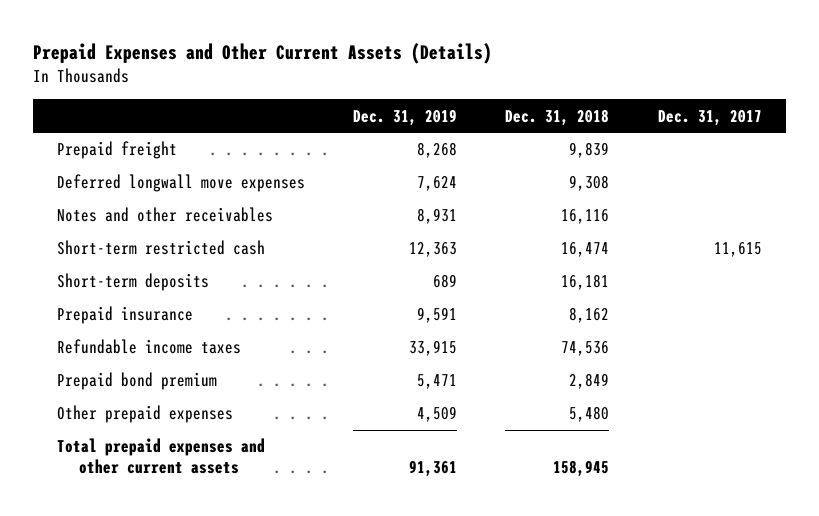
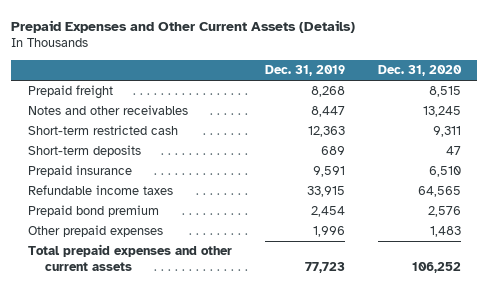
[505,108,610,126] Dec. 31, 2018 -> none
[657,109,762,126] Dec. 31, 2017 -> none
none -> [377,65,462,77] Dec. 31, 2020
[57,174,306,193] Deferred longwall move expenses -> none
[417,208,458,225] 8,931 -> [310,106,345,118] 8,447
[417,374,458,390] 5,471 -> [310,206,345,218] 2,454
[417,406,458,423] 4,509 -> [312,226,345,238] 1,996
[409,459,458,477] 91,361 -> [304,262,345,274] 77,723

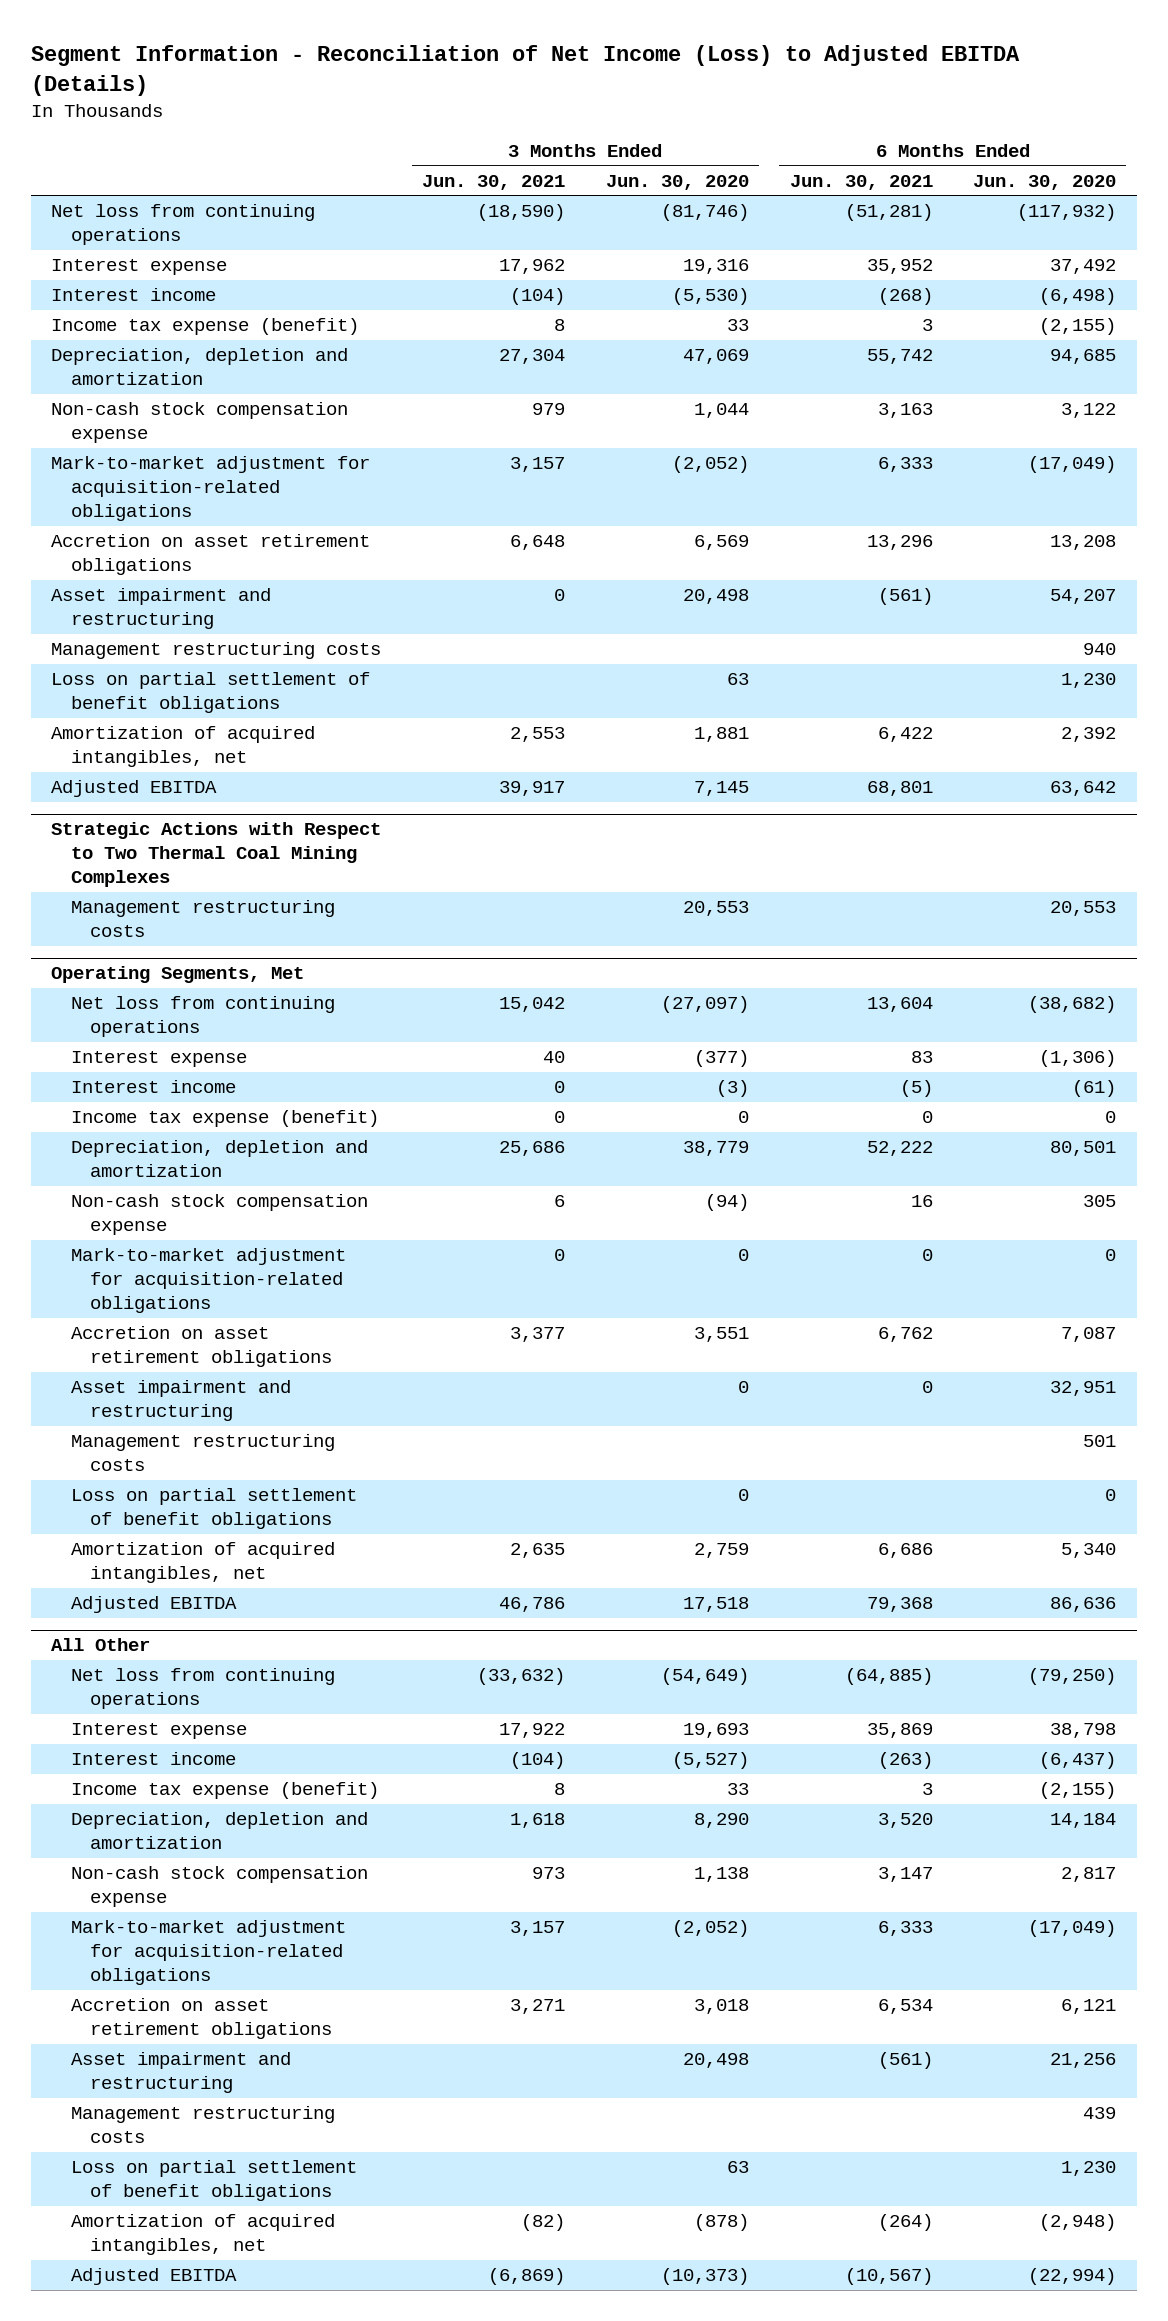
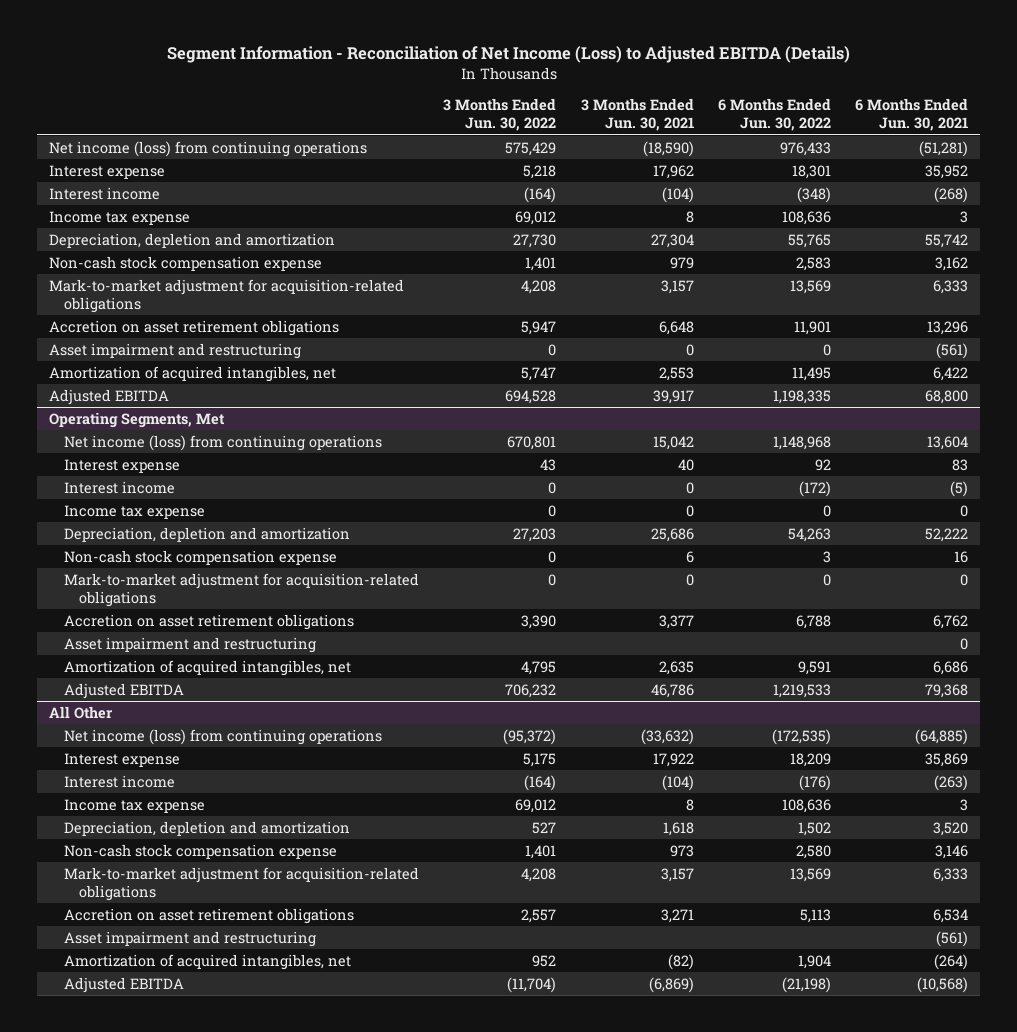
[605,174,749,190] Jun. 30, 2020 -> none
[973,174,1117,190] Jun. 30, 2020 -> none
none -> [443,97,557,132] 3 Months Ended Jun. 30, 2022
none -> [717,97,831,132] 6 Months Ended Jun. 30, 2022
[51,204,316,246] Net loss from continuing operations -> [49,140,368,157] Net income (loss) from continuing operations
[51,318,360,336] Income tax expense (benefit) -> [49,210,191,225] Income tax expense
[877,403,933,419] 3,163 -> [935,256,969,271] 3,162
[51,642,382,660] Management restructuring costs -> none
[51,672,371,714] Loss on partial settlement of benefit obligations -> none
[51,822,382,888] Strategic Actions with Respect to Two Thermal Coal Mining Complexes -> none
[70,900,335,938] Management restructuring costs -> none
[866,781,933,797] 68,801 -> [925,389,969,404] 68,800
[70,996,335,1038] Net loss from continuing operations -> [63,434,382,451] Net income (loss) from continuing operations
[70,1110,379,1128] Income tax expense (benefit) -> [63,504,205,519] Income tax expense
[70,1434,335,1472] Management restructuring costs -> none
[70,1488,357,1530] Loss on partial settlement of benefit obligations -> none
[70,1668,335,1710] Net loss from continuing operations -> [63,728,382,745] Net income (loss) from continuing operations
[70,1782,379,1800] Income tax expense (benefit) -> [63,798,205,813] Income tax expense
[877,1867,933,1883] 3,147 -> [935,844,969,859] 3,146
[70,2106,335,2144] Management restructuring costs -> none
[70,2160,357,2202] Loss on partial settlement of benefit obligations -> none
[844,2268,933,2286] (10,567) -> [917,976,969,993] (10,568)

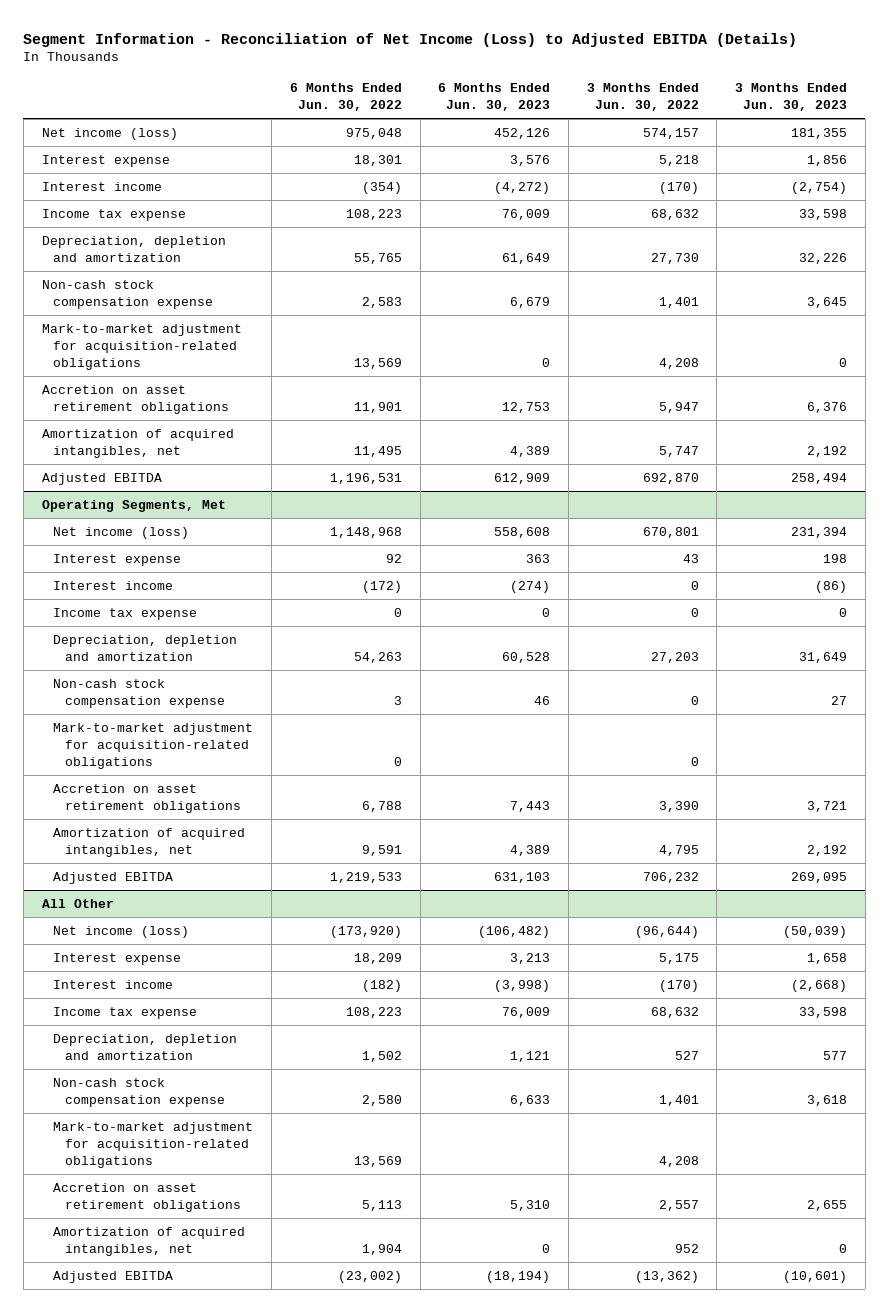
[580,97,694,132] 3 Months Ended Jun. 30, 2021 -> none
[855,97,969,132] 6 Months Ended Jun. 30, 2021 -> none
none -> [438,83,551,112] 6 Months Ended Jun. 30, 2023
none -> [735,83,848,112] 3 Months Ended Jun. 30, 2023
[49,140,368,157] Net income (loss) from continuing operations -> [41,127,178,140] Net income (loss)
[505,141,557,156] 575,429 -> [642,127,699,139] 574,157
[779,141,831,156] 976,433 -> [345,127,402,139] 975,048
[524,186,557,203] (164) -> [658,181,699,194] (170)
[796,186,831,203] (348) -> [361,181,402,194] (354)
[515,210,557,225] 69,012 -> [650,208,699,220] 68,632
[781,210,831,225] 108,636 -> [345,208,402,220] 108,223
[49,342,302,359] Asset impairment and restructuring -> none
[505,389,557,404] 694,528 -> [642,472,699,484] 692,870
[772,389,831,404] 1,198,335 -> [329,472,402,484] 1,196,531
[63,434,382,451] Net income (loss) from continuing operations -> [53,526,190,539] Net income (loss)
[63,636,316,653] Asset impairment and restructuring -> none
[63,728,382,745] Net income (loss) from continuing operations -> [53,925,190,938] Net income (loss)
[503,728,557,745] (95,372) -> [634,925,699,938] (96,644)
[771,728,831,745] (172,535) -> [329,925,402,938] (173,920)
[524,774,557,791] (164) -> [658,979,699,992] (170)
[798,774,831,791] (176) -> [361,979,402,992] (182)
[515,798,557,813] 69,012 -> [650,1006,699,1018] 68,632
[781,798,831,813] 108,636 -> [345,1006,402,1018] 108,223
[63,930,316,947] Asset impairment and restructuring -> none
[507,976,557,993] (11,704) -> [634,1270,699,1283] (13,362)
[781,976,831,993] (21,198) -> [337,1270,402,1283] (23,002)

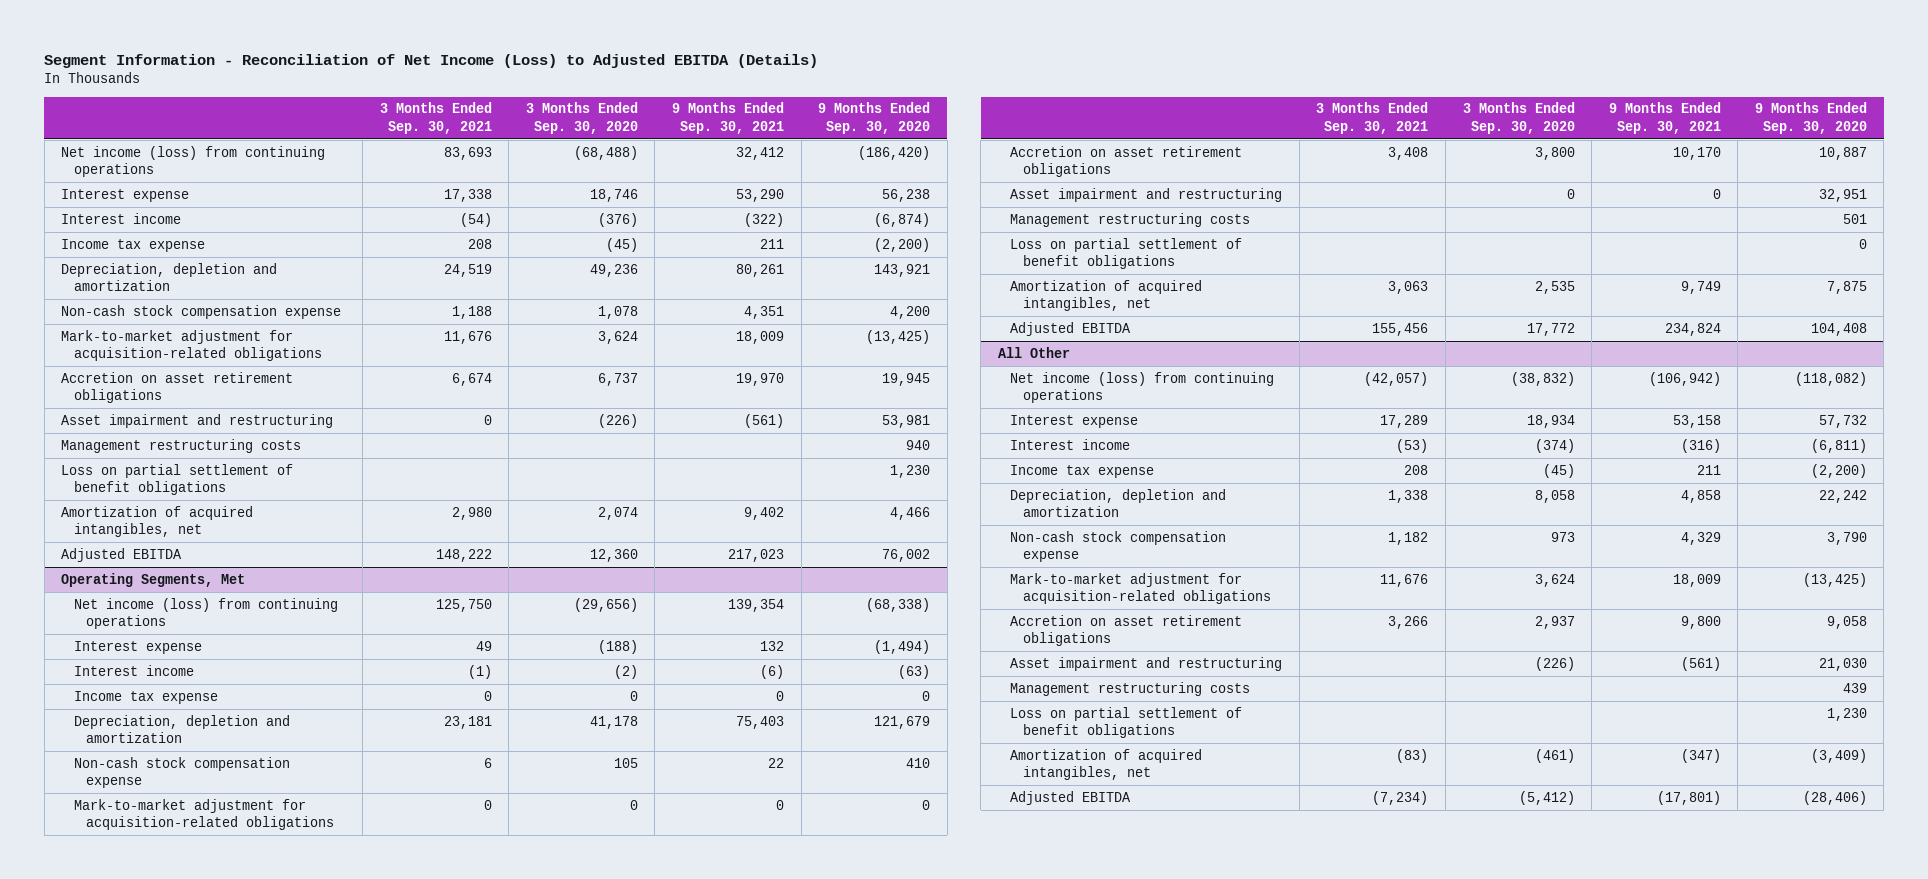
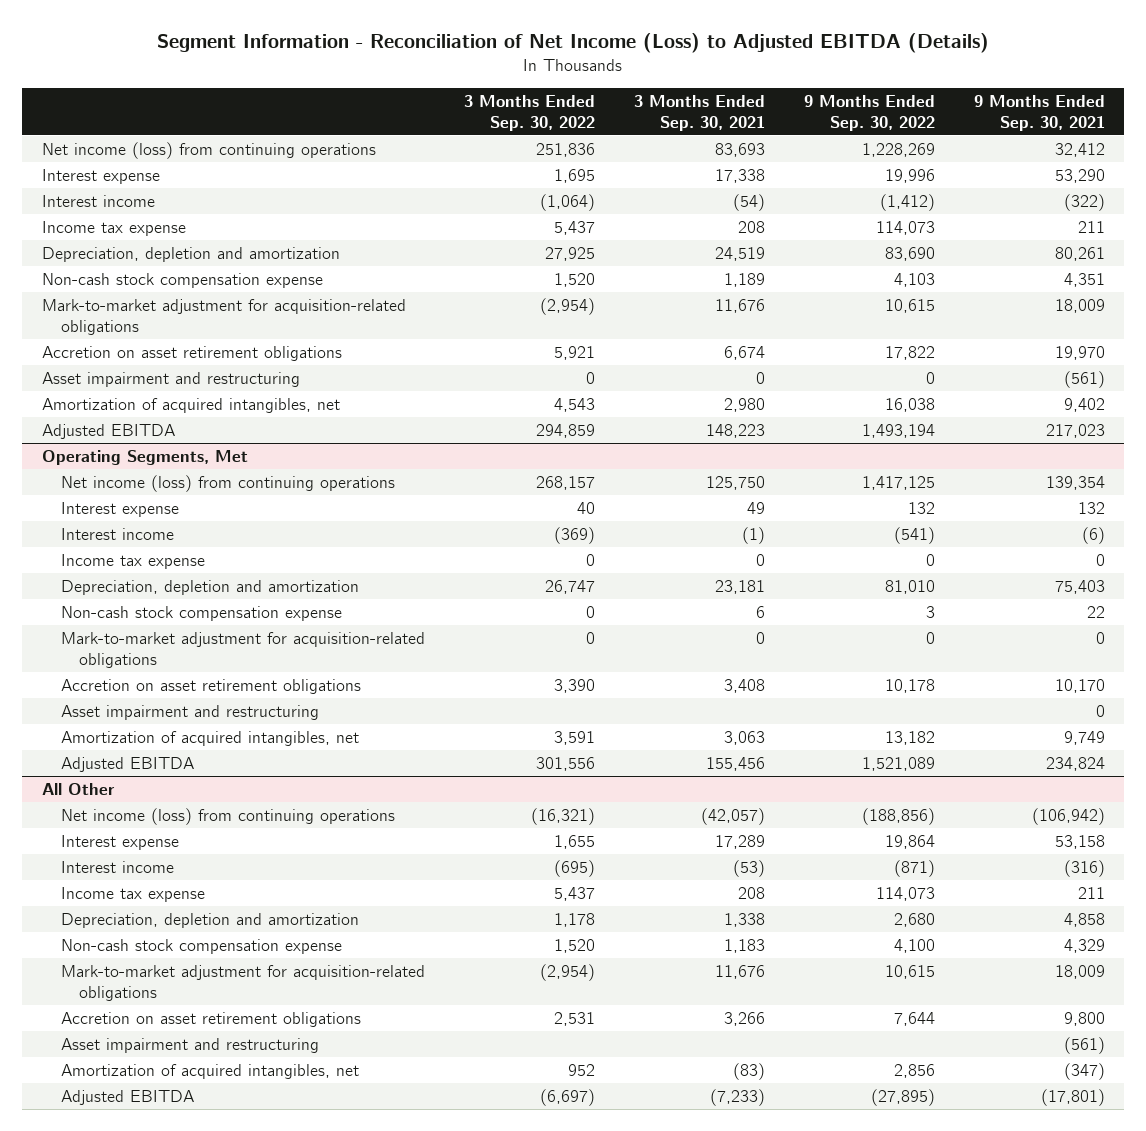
[525,102,638,134] 3 Months Ended Sep. 30, 2020 -> none
[818,102,931,134] 9 Months Ended Sep. 30, 2020 -> none
none -> [463,94,595,131] 3 Months Ended Sep. 30, 2022
none -> [803,94,935,131] 9 Months Ended Sep. 30, 2022
[451,305,492,319] 1,188 -> [723,272,765,287] 1,189
[61,438,302,453] Management restructuring costs -> none
[61,463,294,496] Loss on partial settlement of benefit obligations -> none
[435,548,492,562] 148,222 -> [705,423,765,438] 148,223
[1010,212,1251,227] Management restructuring costs -> none
[1010,237,1243,270] Loss on partial settlement of benefit obligations -> none
[1388,531,1429,545] 1,182 -> [723,938,765,953] 1,183
[1010,681,1251,696] Management restructuring costs -> none
[1010,706,1243,739] Loss on partial settlement of benefit obligations -> none
[1372,790,1429,805] (7,234) -> [709,1088,765,1106] (7,233)

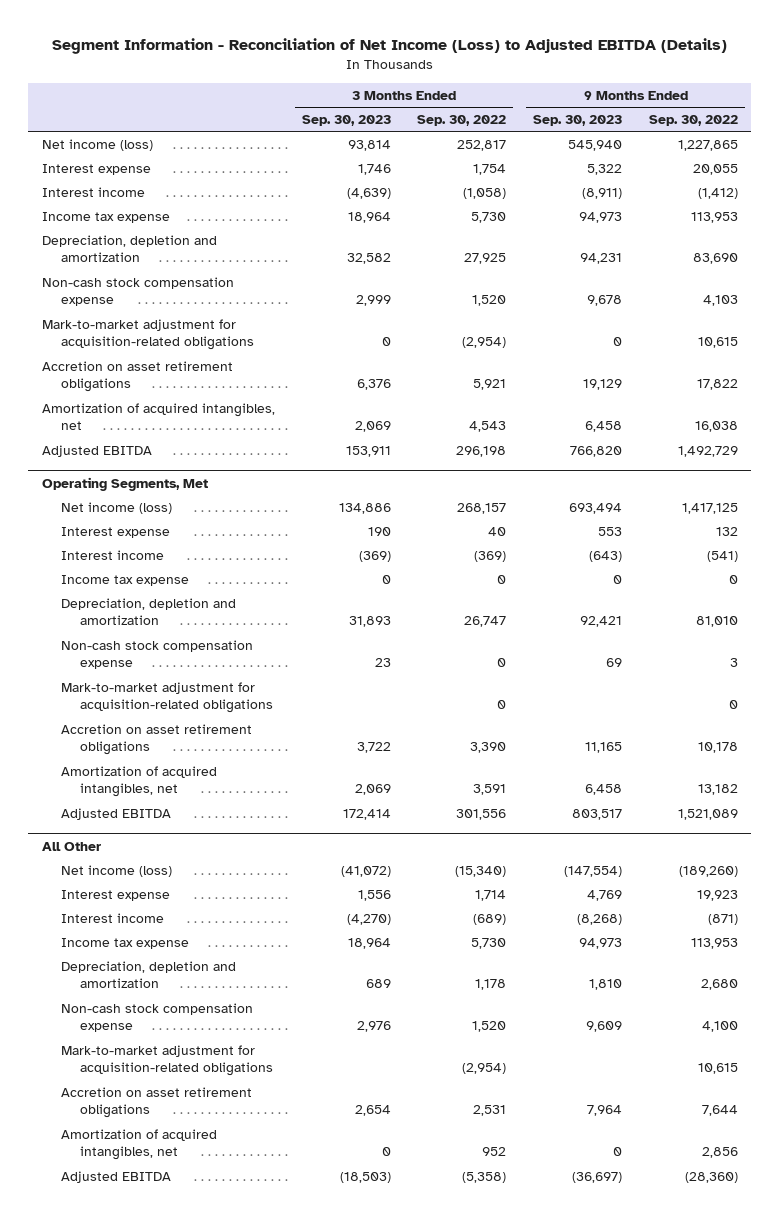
[633,94,765,131] 3 Months Ended Sep. 30, 2021 -> none
[973,94,1105,131] 9 Months Ended Sep. 30, 2021 -> none
none -> [301,114,391,126] Sep. 30, 2023
none -> [533,114,623,126] Sep. 30, 2023
[41,141,376,159] Net income (loss) from continuing operations -> [41,138,153,151] Net income (loss)
[535,142,595,157] 251,836 -> [457,139,507,151] 252,817
[861,142,935,157] 1,228,269 -> [677,139,738,151] 1,227,865
[553,168,595,183] 1,695 -> [473,163,507,175] 1,754
[884,168,935,183] 19,996 -> [692,163,738,175] 20,055
[539,193,595,211] (1,064) -> [463,187,507,199] (1,058)
[553,220,595,235] 5,437 -> [471,211,507,223] 5,730
[875,220,935,235] 114,073 -> [690,211,738,223] 113,953
[41,371,300,387] Asset impairment and restructuring -> none
[535,423,595,438] 294,859 -> [456,445,507,457] 296,198
[861,423,935,438] 1,493,194 -> [677,445,738,457] 1,492,729
[60,474,395,492] Net income (loss) from continuing operations -> [60,501,172,514] Net income (loss)
[60,704,319,720] Asset impairment and restructuring -> none
[60,807,395,825] Net income (loss) from continuing operations -> [60,864,172,877] Net income (loss)
[530,807,595,825] (16,321) -> [455,865,507,877] (15,340)
[861,807,935,825] (188,856) -> [678,865,738,877] (189,260)
[553,834,595,849] 1,655 -> [475,889,507,901] 1,714
[884,834,935,849] 19,864 -> [696,889,738,901] 19,923
[553,859,595,877] (695) -> [473,913,507,925] (689)
[553,886,595,901] 5,437 -> [471,937,507,949] 5,730
[875,886,935,901] 114,073 -> [690,937,738,949] 113,953
[60,1037,319,1053] Asset impairment and restructuring -> none
[539,1088,595,1106] (6,697) -> [462,1171,507,1183] (5,358)
[870,1088,935,1106] (27,895) -> [684,1171,738,1183] (28,360)

